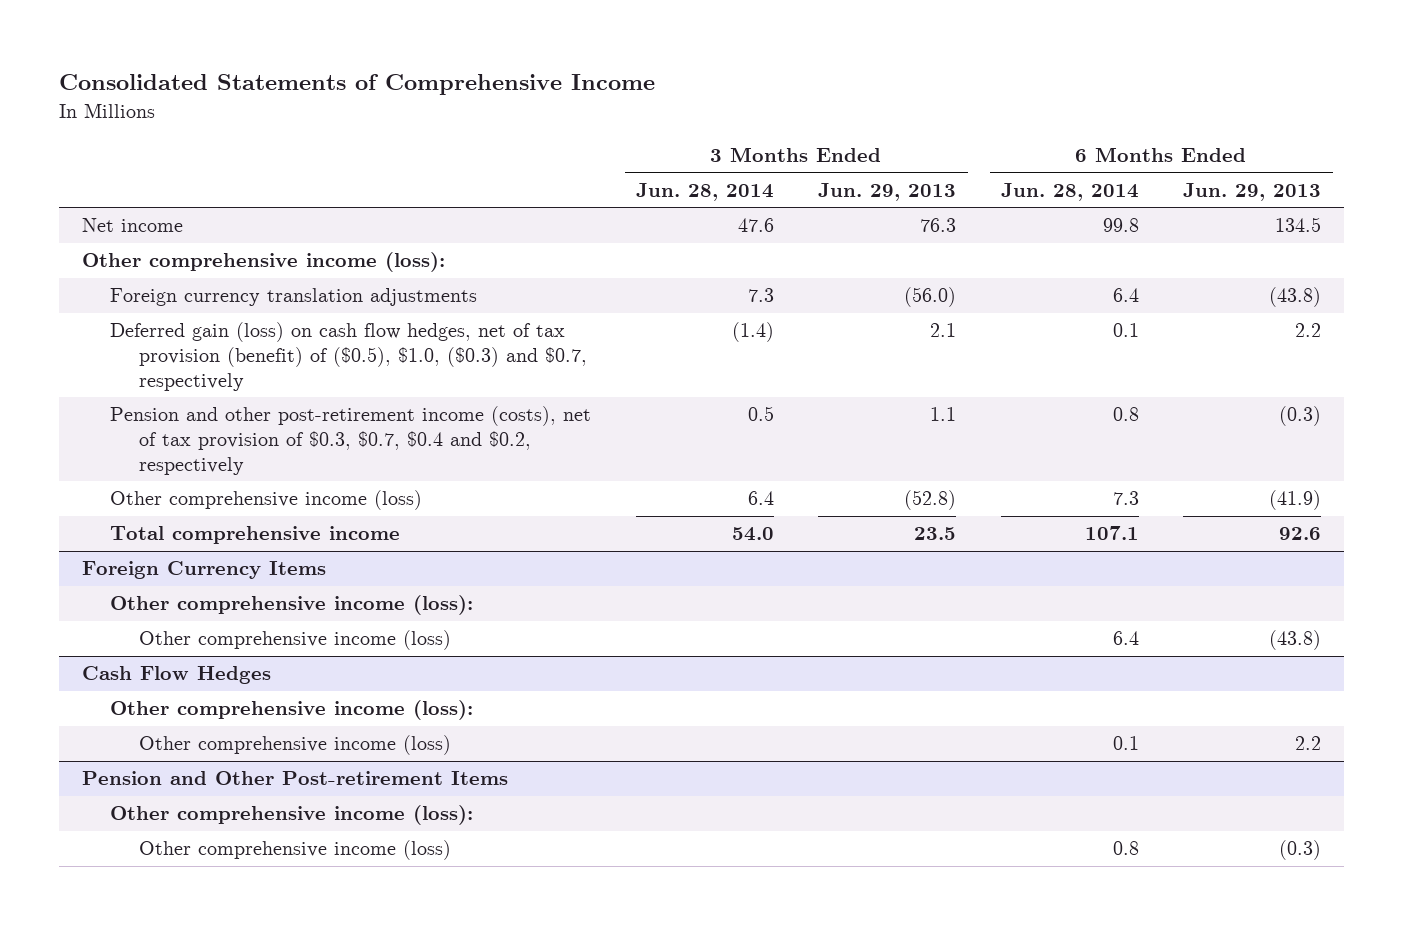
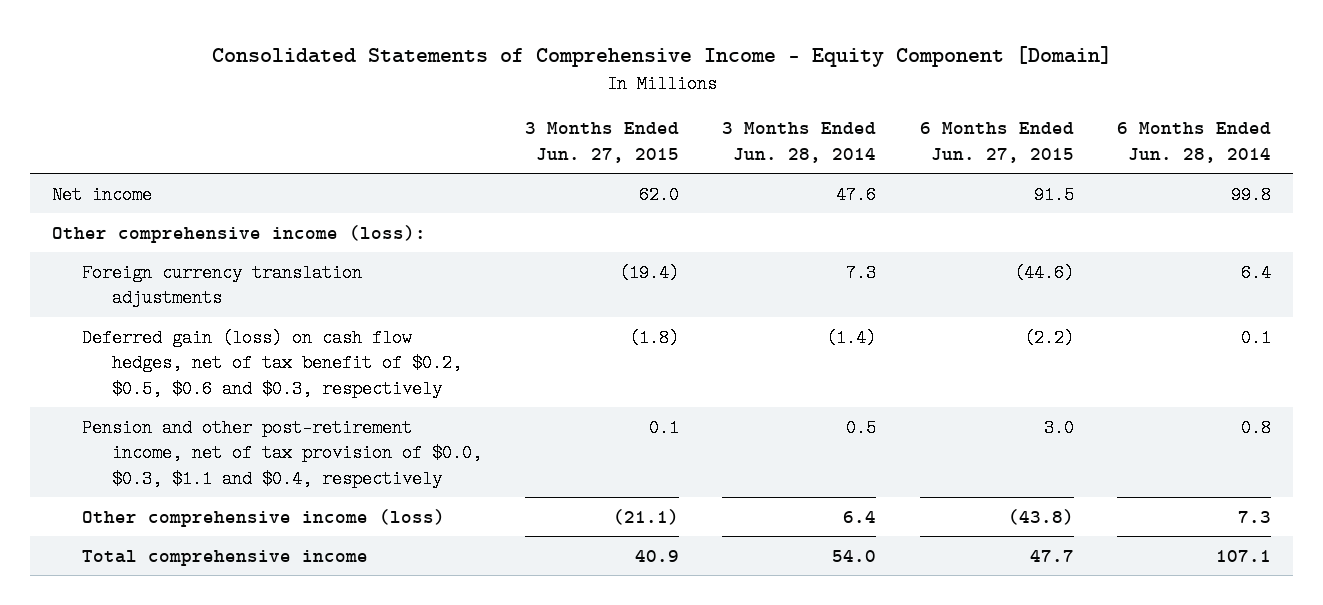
[59,74,656,96] Consolidated Statements of Comprehensive Income -> [211,45,1112,67] Consolidated Statements of Comprehensive Income - Equity Component [Domain]
[818,182,957,201] Jun. 29, 2013 -> none
[1183,182,1322,201] Jun. 29, 2013 -> none
none -> [524,122,679,164] 3 Months Ended Jun. 27, 2015
none -> [919,122,1074,164] 6 Months Ended Jun. 27, 2015
[110,322,587,391] Deferred gain (loss) on cash flow hedges, net of tax provision (benefit) of ($0.5), $1.0, ($0.3) and $0.7, respectively -> [81,328,462,399] Deferred gain (loss) on cash flow hedges, net of tax benefit of $0.2, $0.5, $0.6 and $0.3, respectively
[110,406,592,475] Pension and other post-retirement income (costs), net of tax provision of $0.3, $0.7, $0.4 and $0.2, respectively -> [81,418,482,489] Pension and other post-retirement income, net of tax provision of $0.0, $0.3, $1.1 and $0.4, respectively
[81,561,326,580] Foreign Currency Items -> none
[110,595,474,616] Other comprehensive income (loss): -> none
[138,630,451,651] Other comprehensive income (loss) -> none
[81,666,271,685] Cash Flow Hedges -> none
[110,700,474,721] Other comprehensive income (loss): -> none
[138,735,451,756] Other comprehensive income (loss) -> none
[81,771,508,786] Pension and Other Post-retirement Items -> none
[110,805,474,826] Other comprehensive income (loss): -> none
[138,840,451,861] Other comprehensive income (loss) -> none

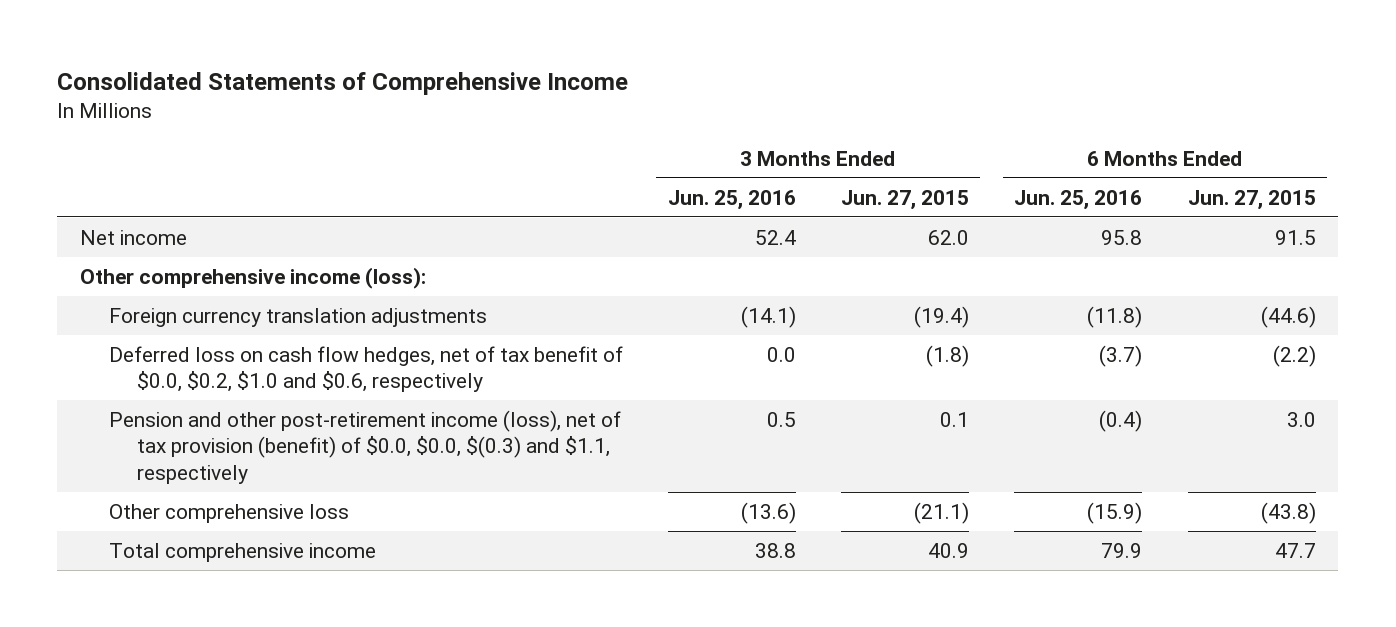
[211,45,1112,67] Consolidated Statements of Comprehensive Income - Equity Component [Domain] -> [57,71,629,95] Consolidated Statements of Comprehensive Income
[722,122,877,164] 3 Months Ended Jun. 28, 2014 -> none
[1117,122,1272,164] 6 Months Ended Jun. 28, 2014 -> none
none -> [667,189,796,210] Jun. 25, 2016
none -> [1014,189,1143,210] Jun. 25, 2016
[81,328,462,399] Deferred gain (loss) on cash flow hedges, net of tax benefit of $0.2, $0.5, $0.6 and $0.3, respectively -> [108,345,623,393] Deferred loss on cash flow hedges, net of tax benefit of $0.0, $0.2, $1.0 and $0.6, respectively
[81,418,482,489] Pension and other post-retirement income, net of tax provision of $0.0, $0.3, $1.1 and $0.4, respectively -> [108,409,621,484] Pension and other post-retirement income (loss), net of tax provision (benefit) of $0.0, $0.0, $(0.3) and $1.1, respectively
[81,508,445,527] Other comprehensive income (loss) -> [108,503,349,523] Other comprehensive loss

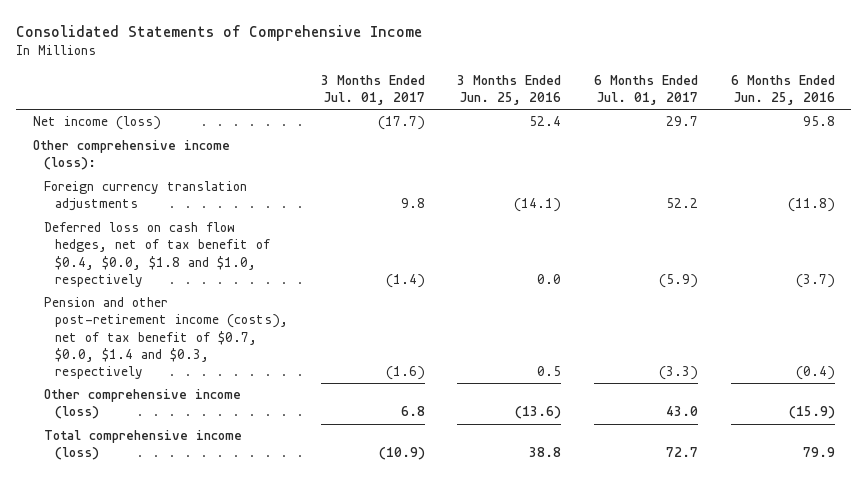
[841,189,970,210] Jun. 27, 2015 -> none
[1187,189,1316,210] Jun. 27, 2015 -> none
none -> [320,74,425,105] 3 Months Ended Jul. 01, 2017
none -> [593,74,698,105] 6 Months Ended Jul. 01, 2017
[79,229,187,245] Net income -> [32,116,161,131] Net income (loss)
[108,345,623,393] Deferred loss on cash flow hedges, net of tax benefit of $0.0, $0.2, $1.0 and $0.6, respectively -> [43,222,271,287] Deferred loss on cash flow hedges, net of tax benefit of $0.4, $0.0, $1.8 and $1.0, respectively
[108,409,621,484] Pension and other post-retirement income (loss), net of tax provision (benefit) of $0.0, $0.0, $(0.3) and $1.1, respectively -> [43,297,289,379] Pension and other post-retirement income (costs), net of tax benefit of $0.7, $0.0, $1.4 and $0.3, respectively
[108,503,349,523] Other comprehensive loss -> [43,389,241,420] Other comprehensive income (loss)
[108,542,376,562] Total comprehensive income -> [43,430,242,461] Total comprehensive income (loss)

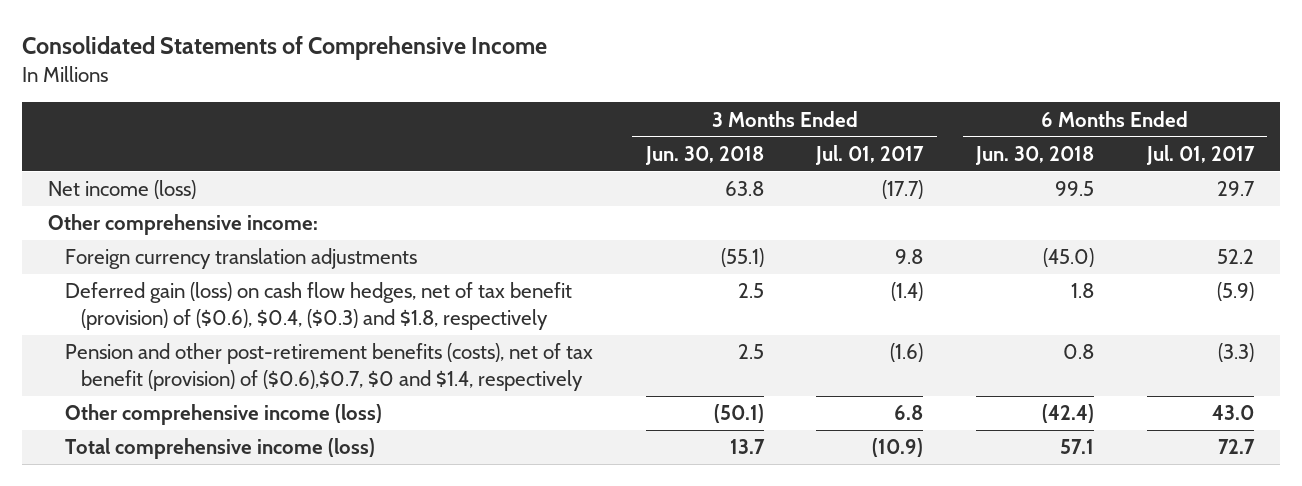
[457,74,562,105] 3 Months Ended Jun. 25, 2016 -> none
[730,74,835,105] 6 Months Ended Jun. 25, 2016 -> none
none -> [644,145,764,165] Jun. 30, 2018
none -> [975,145,1095,165] Jun. 30, 2018
[32,140,230,171] Other comprehensive income (loss): -> [48,214,319,236] Other comprehensive income:
[43,222,271,287] Deferred loss on cash flow hedges, net of tax benefit of $0.4, $0.0, $1.8 and $1.0, respectively -> [64,282,572,330] Deferred gain (loss) on cash flow hedges, net of tax benefit (provision) of ($0.6), $0.4, ($0.3) and $1.8, respectively
[43,297,289,379] Pension and other post-retirement income (costs), net of tax benefit of $0.7, $0.0, $1.4 and $0.3, respectively -> [64,343,593,391] Pension and other post-retirement benefits (costs), net of tax benefit (provision) of ($0.6),$0.7, $0 and $1.4, respectively

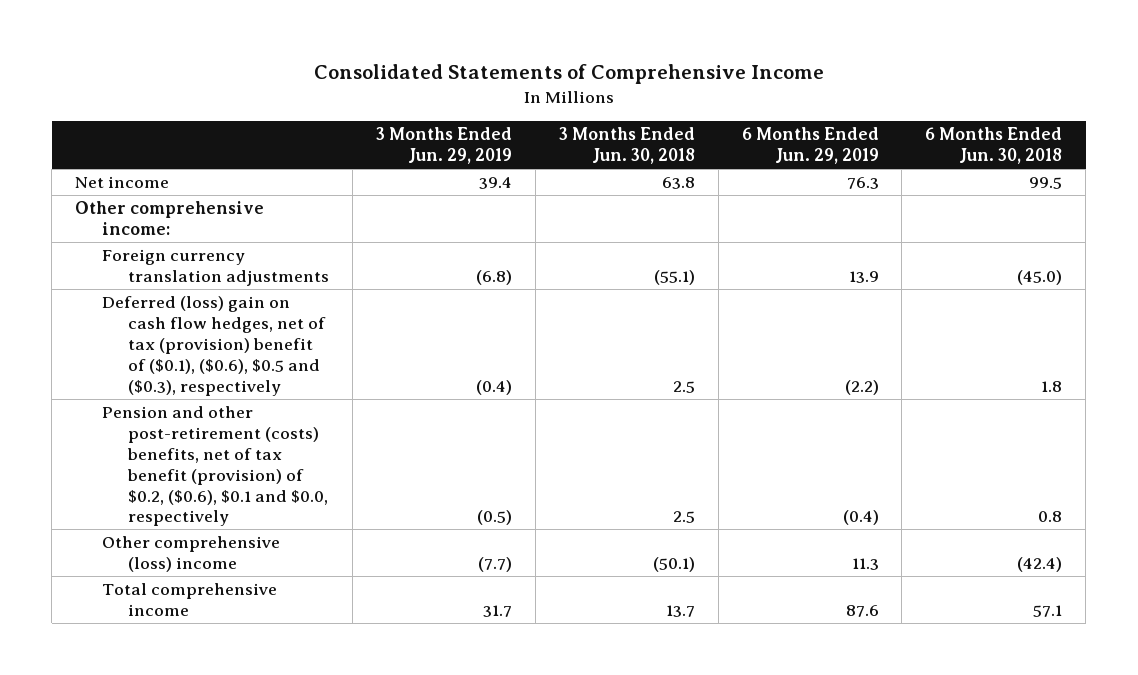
[815,144,925,165] Jul. 01, 2017 -> none
[1145,144,1255,165] Jul. 01, 2017 -> none
none -> [375,127,512,165] 3 Months Ended Jun. 29, 2019
none -> [741,127,879,165] 6 Months Ended Jun. 29, 2019
[48,180,197,200] Net income (loss) -> [75,176,170,189] Net income
[64,282,572,330] Deferred gain (loss) on cash flow hedges, net of tax benefit (provision) of ($0.6), $0.4, ($0.3) and $1.8, respectively -> [101,296,326,396] Deferred (loss) gain on cash flow hedges, net of tax (provision) benefit of ($0.1), ($0.6), $0.5 and ($0.3), respectively
[64,343,593,391] Pension and other post-retirement benefits (costs), net of tax benefit (provision) of ($0.6),$0.7, $0 and $1.4, respectively -> [101,406,328,527] Pension and other post-retirement (costs) benefits, net of tax benefit (provision) of $0.2, ($0.6), $0.1 and $0.0, respectively
[64,404,382,426] Other comprehensive income (loss) -> [101,536,280,573] Other comprehensive (loss) income
[64,438,375,460] Total comprehensive income (loss) -> [101,583,277,617] Total comprehensive income

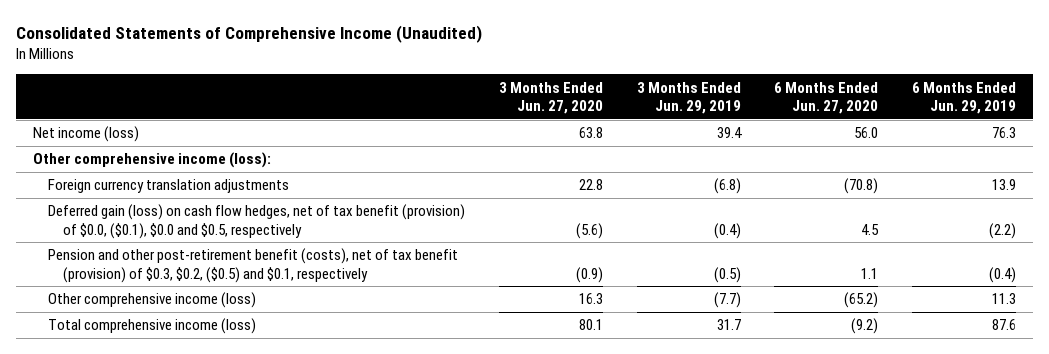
[313,64,824,85] Consolidated Statements of Comprehensive Income -> [15,25,482,44] Consolidated Statements of Comprehensive Income (Unaudited)
[558,127,695,165] 3 Months Ended Jun. 30, 2018 -> none
[925,127,1063,165] 6 Months Ended Jun. 30, 2018 -> none
none -> [498,81,603,114] 3 Months Ended Jun. 27, 2020
none -> [774,81,879,114] 6 Months Ended Jun. 27, 2020
[75,176,170,189] Net income -> [32,126,139,143] Net income (loss)
[75,201,265,236] Other comprehensive income: -> [32,152,271,169] Other comprehensive income (loss):
[101,296,326,396] Deferred (loss) gain on cash flow hedges, net of tax (provision) benefit of ($0.1), ($0.6), $0.5 and ($0.3), respectively -> [48,204,466,239] Deferred gain (loss) on cash flow hedges, net of tax benefit (provision) of $0.0, ($0.1), $0.0 and $0.5, respectively
[101,406,328,527] Pension and other post-retirement (costs) benefits, net of tax benefit (provision) of $0.2, ($0.6), $0.1 and $0.0, respectively -> [48,248,459,283] Pension and other post-retirement benefit (costs), net of tax benefit (provision) of $0.3, $0.2, ($0.5) and $0.1, respectively
[101,536,280,573] Other comprehensive (loss) income -> [48,292,257,309] Other comprehensive income (loss)
[101,583,277,617] Total comprehensive income -> [48,318,257,335] Total comprehensive income (loss)

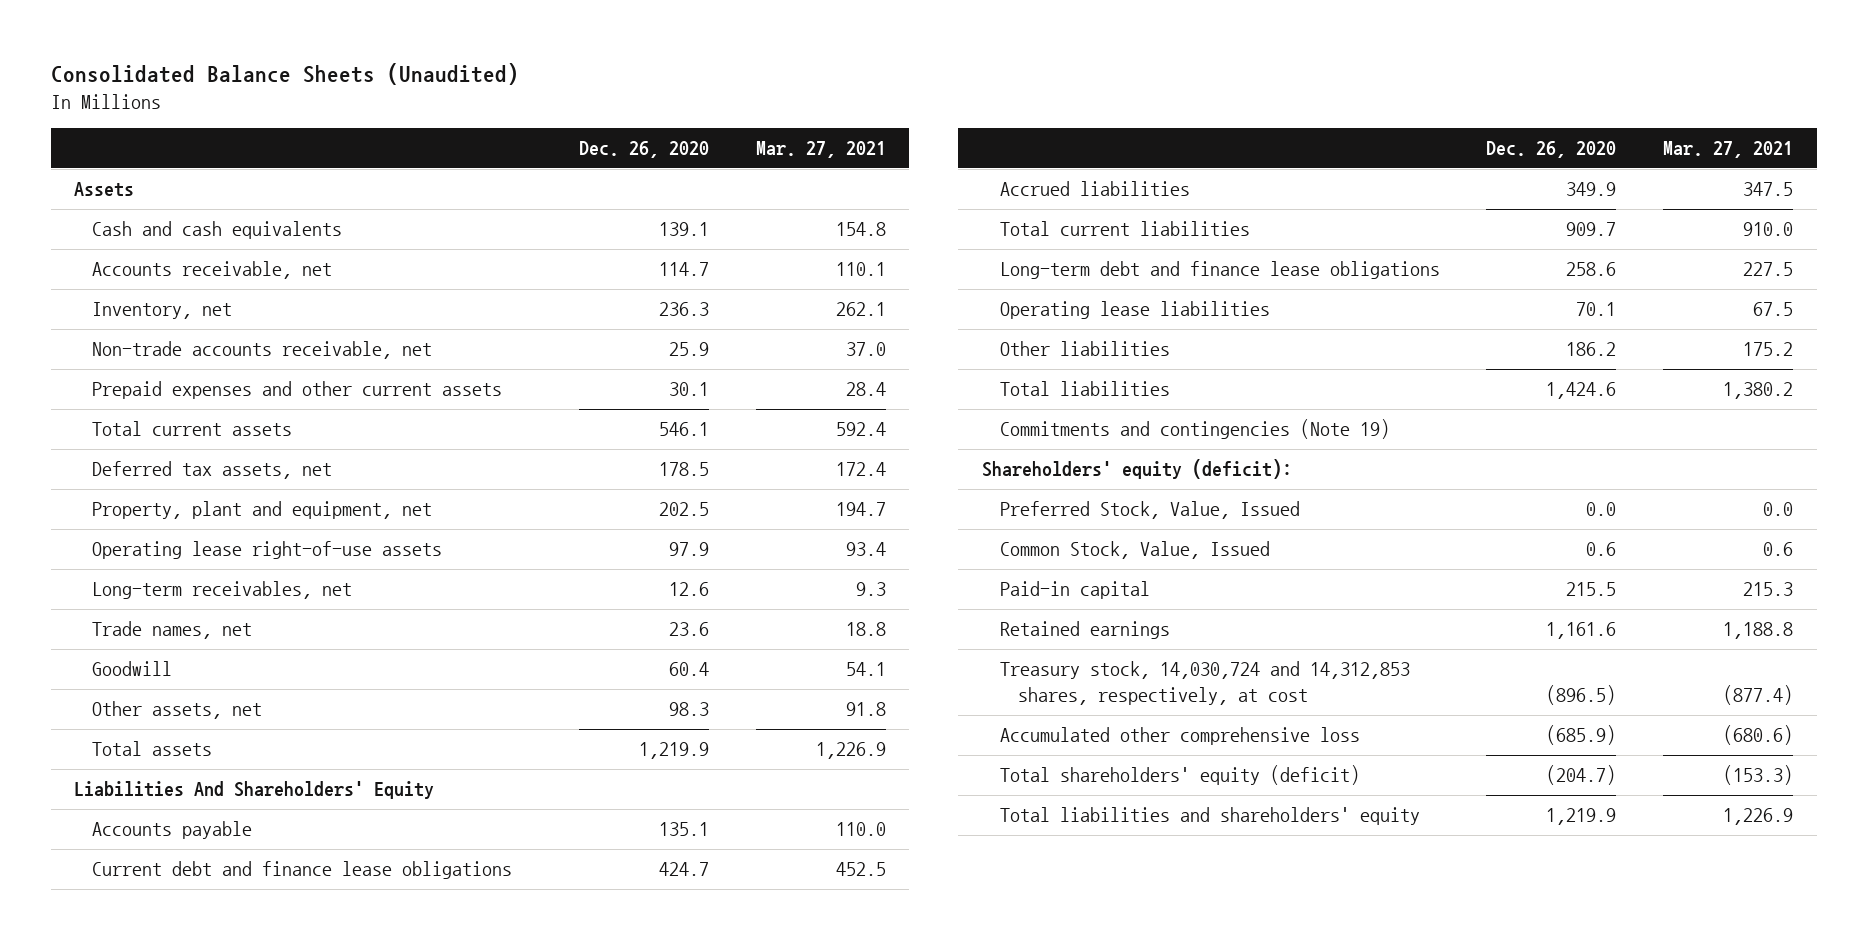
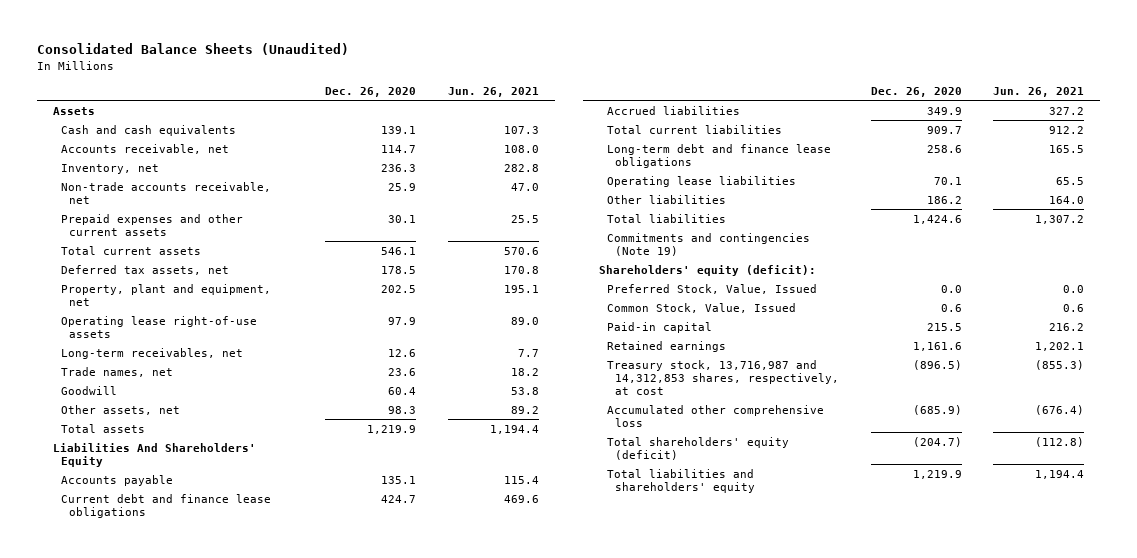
[755,140,886,158] Mar. 27, 2021 -> none
none -> [447,86,539,97] Jun. 26, 2021
[999,661,1410,705] Treasury stock, 14,030,724 and 14,312,853 shares, respectively, at cost -> [606,359,839,395] Treasury stock, 13,716,987 and 14,312,853 shares, respectively, at cost

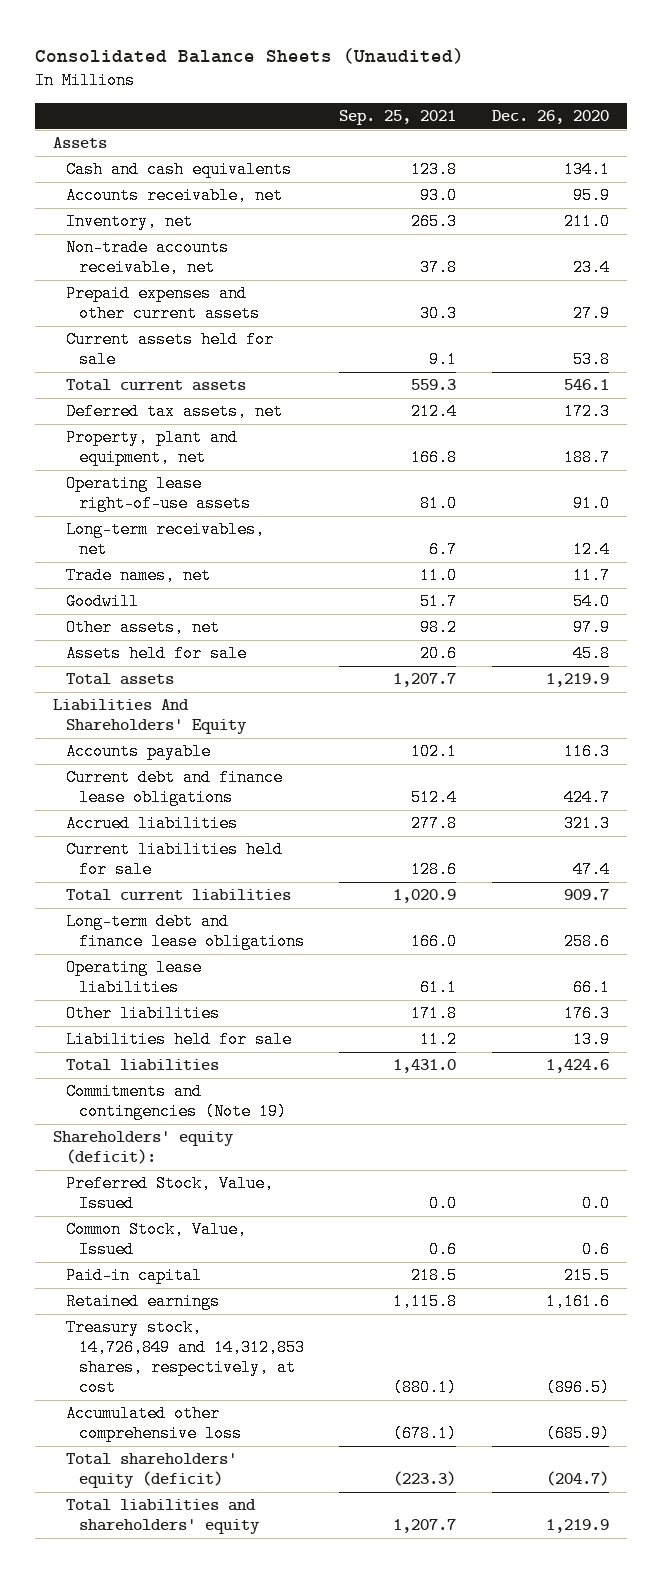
[447,86,539,97] Jun. 26, 2021 -> none
none -> [339,109,457,125] Sep. 25, 2021
[380,125,416,134] 139.1 -> [564,161,611,179] 134.1
[380,144,416,153] 114.7 -> [573,187,611,205] 95.9
[380,163,416,172] 236.3 -> [564,213,611,231] 211.0
[387,182,416,191] 25.9 -> [573,259,611,277] 23.4
[387,214,416,223] 30.1 -> [573,305,611,323] 27.9
none -> [65,331,274,369] Current assets held for sale
[380,265,416,274] 178.5 -> [564,403,611,421] 172.3
[380,284,416,293] 202.5 -> [564,449,611,467] 188.7
[387,316,416,325] 97.9 -> [573,495,611,513] 91.0
[387,348,416,357] 12.6 -> [573,541,611,559] 12.4
[387,367,416,376] 23.6 -> [573,567,611,585] 11.7
[387,386,416,395] 60.4 -> [573,593,611,611] 54.0
[387,405,416,414] 98.3 -> [573,619,611,637] 97.9
none -> [65,645,247,663] Assets held for sale
[380,475,416,484] 135.1 -> [564,743,611,761] 116.3
[926,106,962,115] 349.9 -> [564,815,611,833] 321.3
none -> [65,841,283,879] Current liabilities held for sale
[933,176,962,185] 70.1 -> [573,979,611,997] 66.1
[926,195,962,204] 186.2 -> [564,1005,611,1023] 176.3
none -> [65,1031,292,1049] Liabilities held for sale
[606,359,839,395] Treasury stock, 13,716,987 and 14,312,853 shares, respectively, at cost -> [65,1319,305,1397] Treasury stock, 14,726,849 and 14,312,853 shares, respectively, at cost

